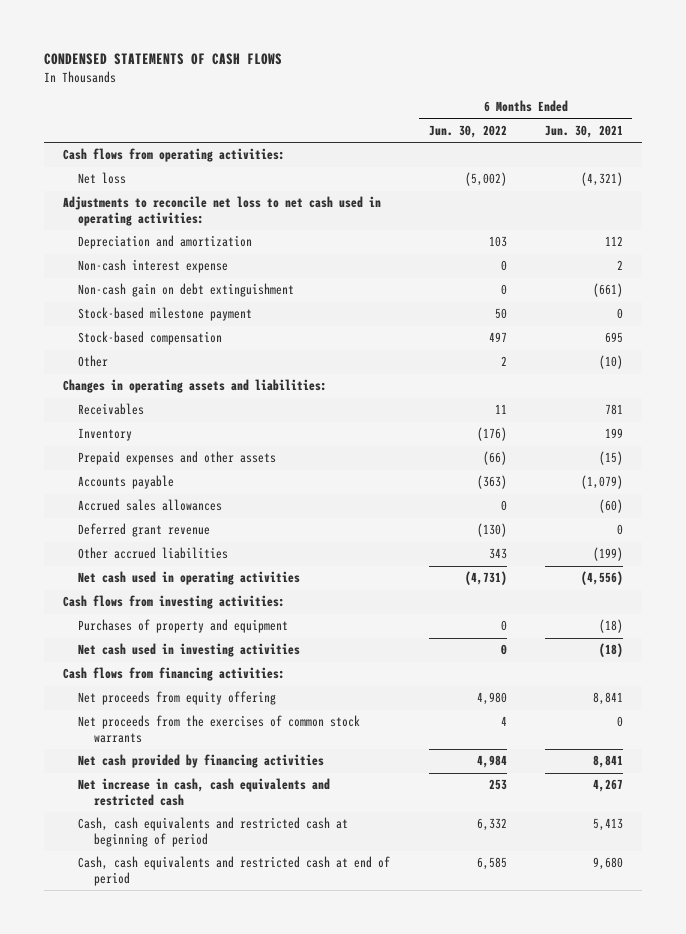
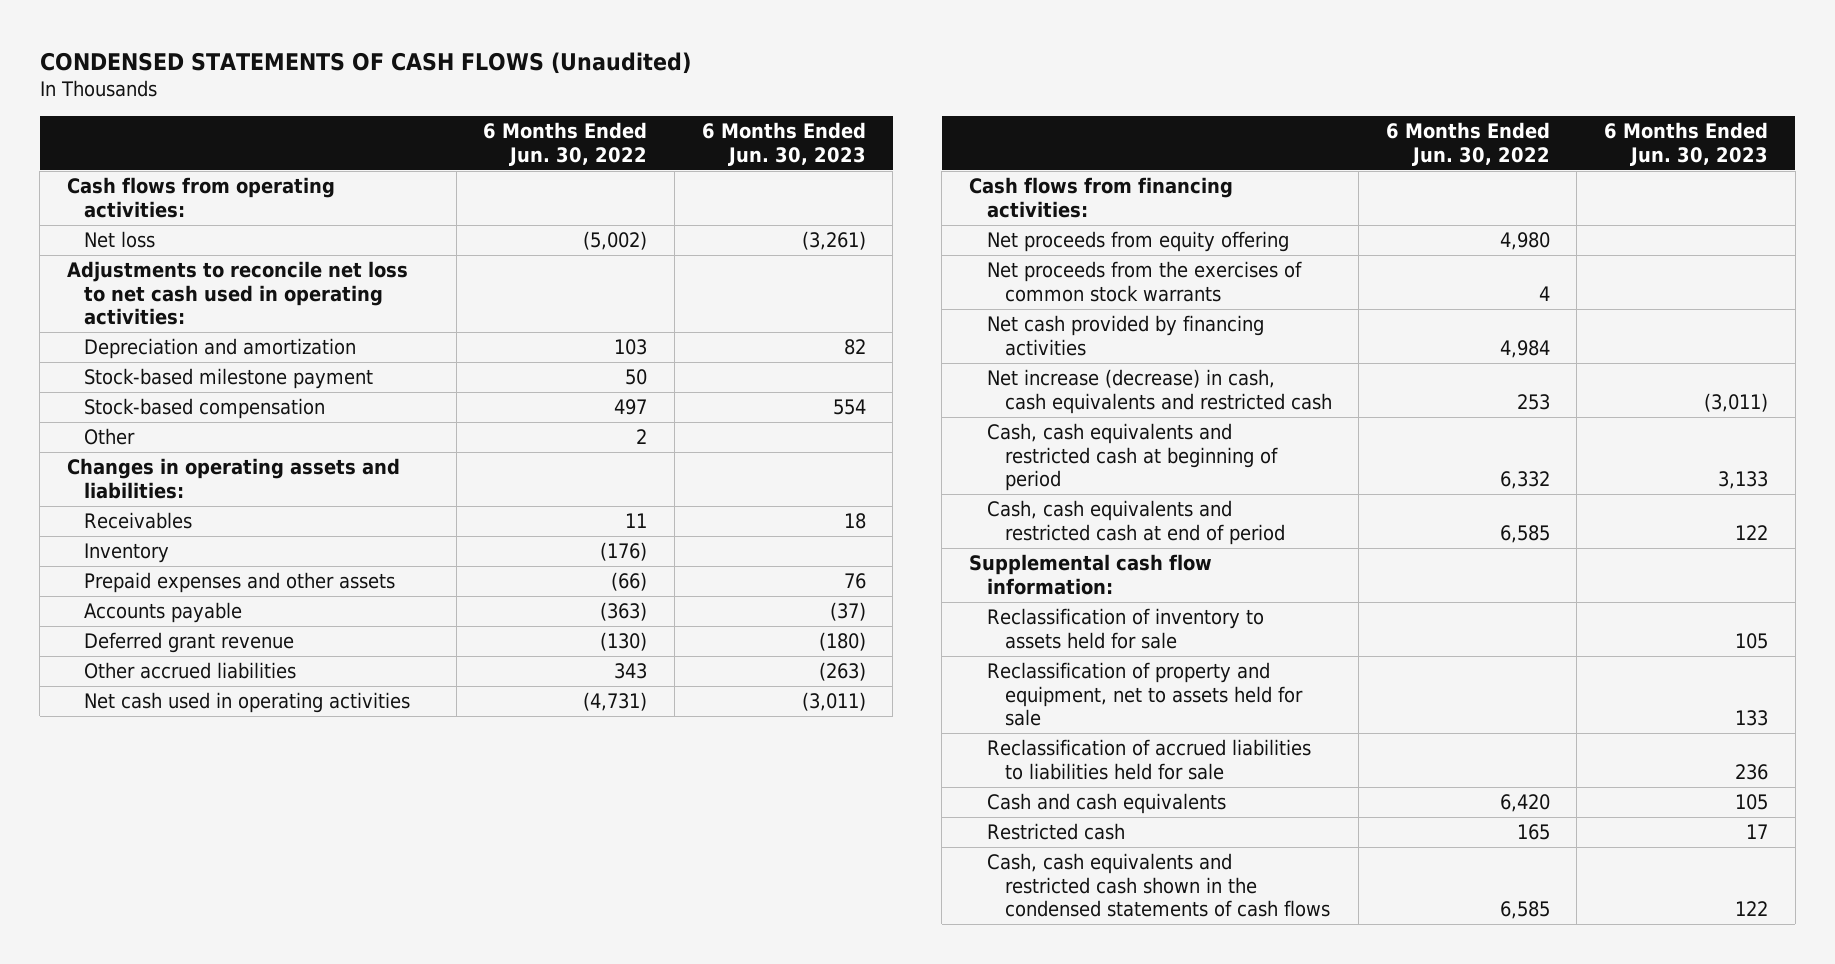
[44,53,283,66] CONDENSED STATEMENTS OF CASH FLOWS -> [39,52,691,75] CONDENSED STATEMENTS OF CASH FLOWS (Unaudited)
[544,125,623,139] Jun. 30, 2021 -> none
none -> [701,122,866,166] 6 Months Ended Jun. 30, 2023
[78,259,229,274] Non-cash interest expense -> none
[78,283,295,298] Non-cash gain on debt extinguishment -> none
[78,499,223,512] Accrued sales allowances -> none
[63,595,286,610] Cash flows from investing activities: -> none
[78,619,289,634] Purchases of property and equipment -> none
[78,643,301,658] Net cash used in investing activities -> none
[78,778,331,806] Net increase in cash, cash equivalents and restricted cash -> [986,369,1332,414] Net increase (decrease) in cash, cash equivalents and restricted cash
none -> [969,554,1213,595] Supplemental cash flow information:
none -> [986,608,1264,649] Reclassification of inventory to assets held for sale
none -> [986,662,1303,727] Reclassification of property and equipment, net to assets held for sale
none -> [986,739,1311,780] Reclassification of accrued liabilities to liabilities held for sale
none -> [986,793,1226,815] Cash and cash equivalents
none -> [986,823,1125,841] Restricted cash
none -> [986,853,1330,918] Cash, cash equivalents and restricted cash shown in the condensed statements of cash flows

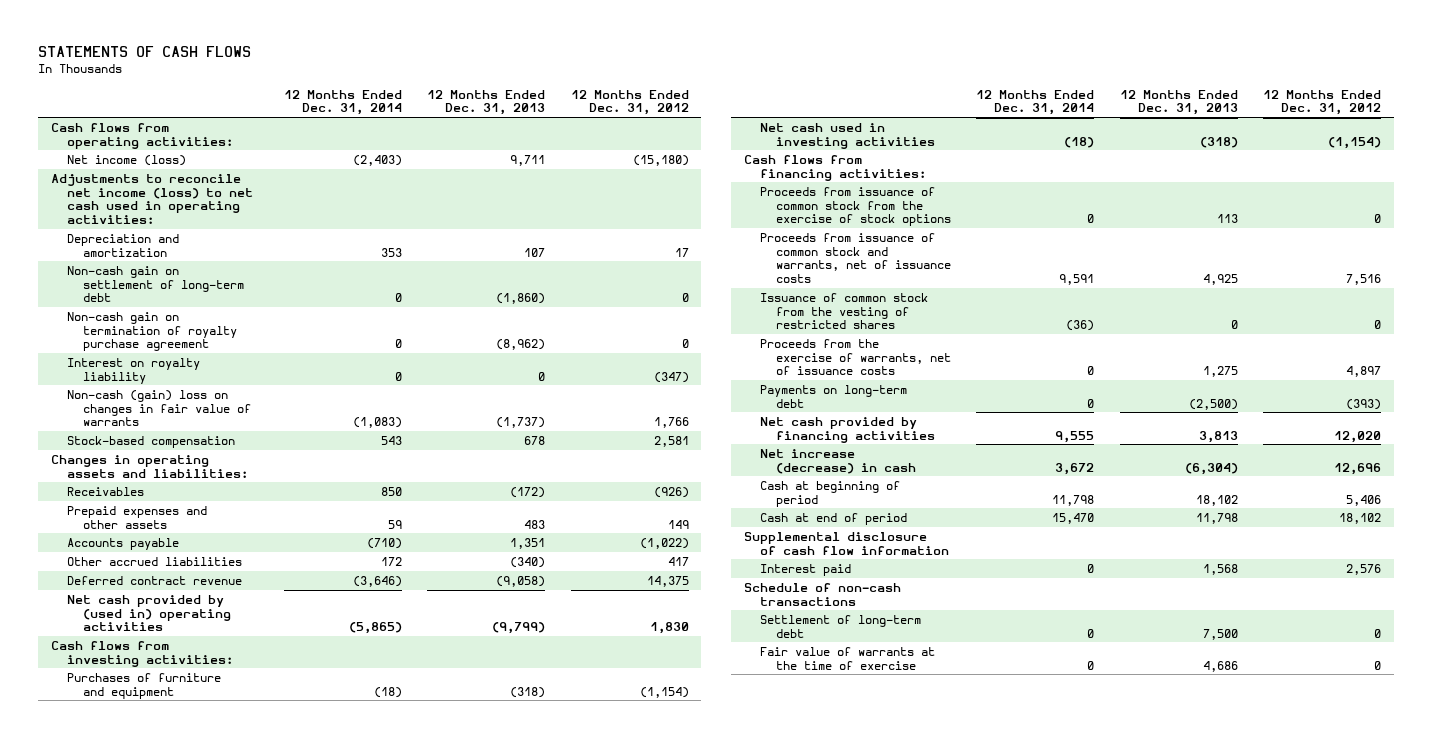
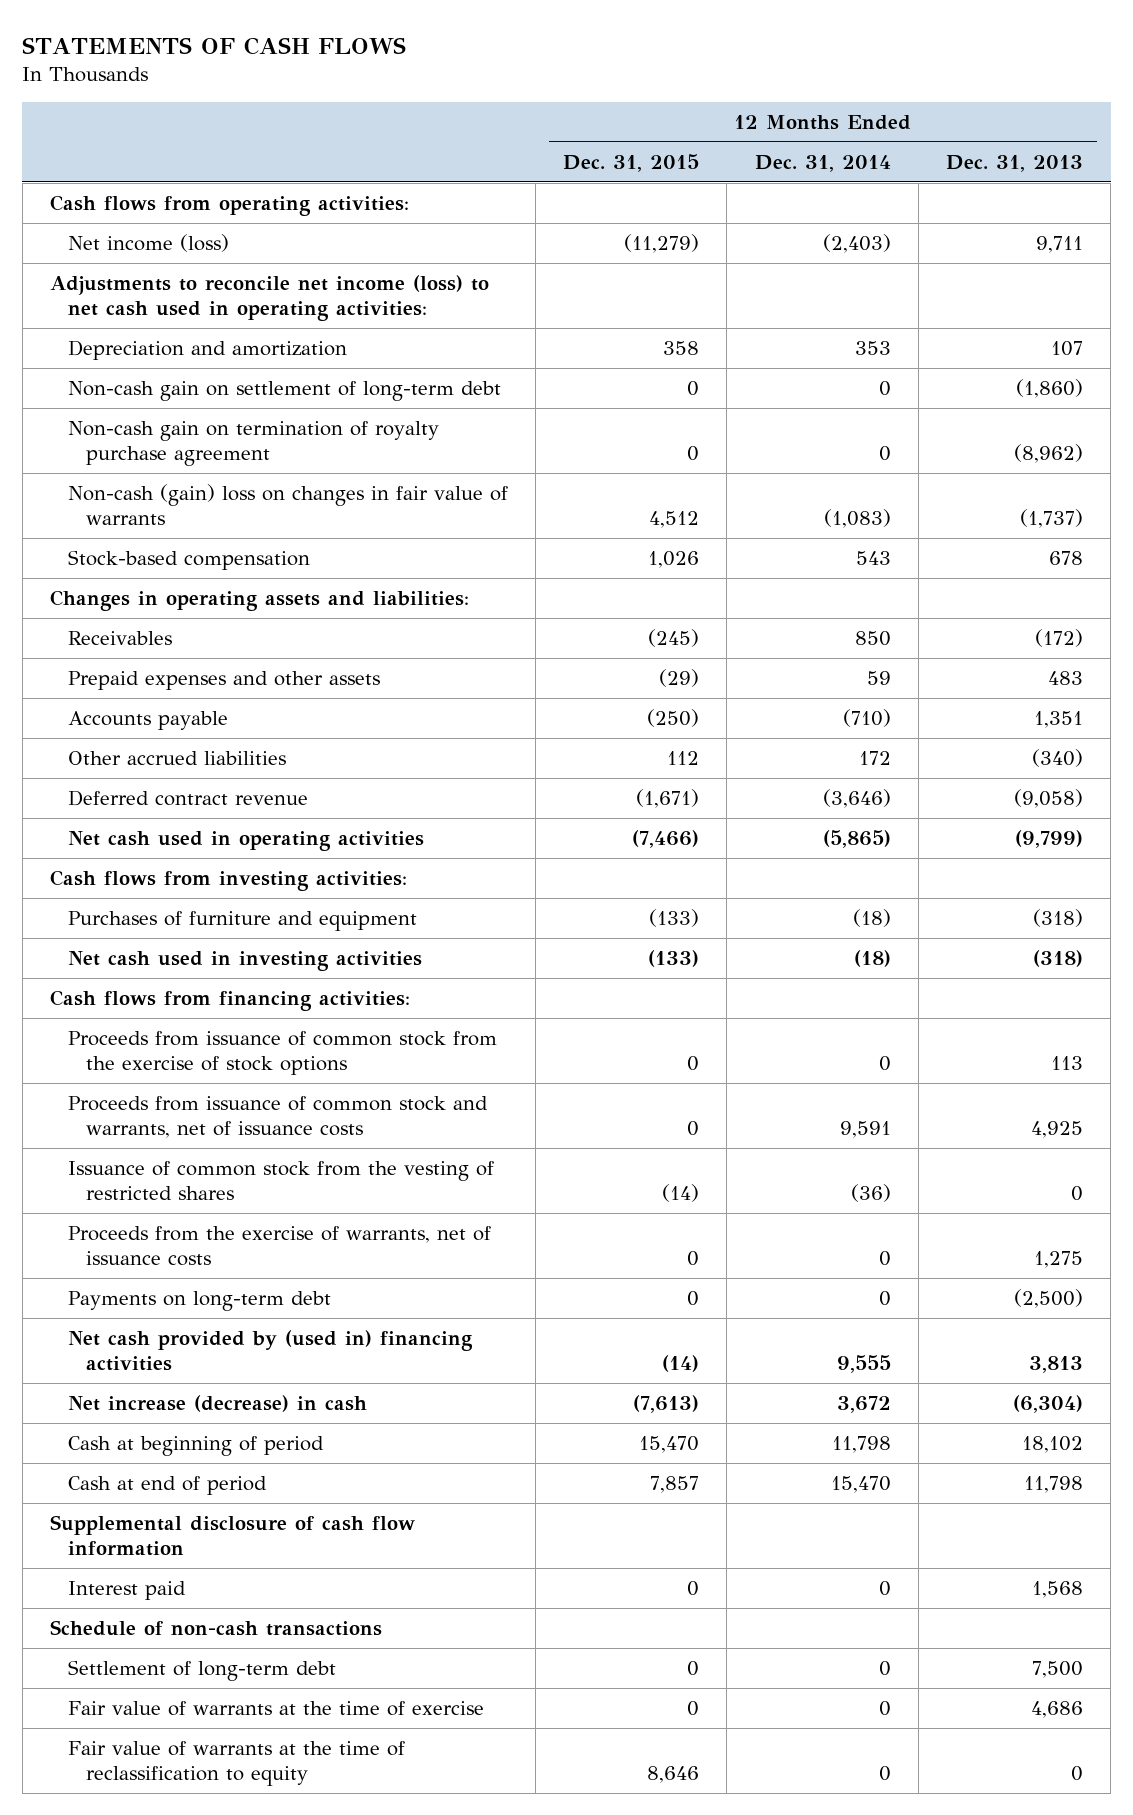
[570,89,689,116] 12 Months Ended Dec. 31, 2012 -> none
none -> [563,153,700,172] Dec. 31, 2015
[67,357,201,384] Interest on royalty liability -> none
[67,594,232,632] Net cash provided by (used in) operating activities -> [67,831,424,852] Net cash used in operating activities
[759,416,935,443] Net cash provided by financing activities -> [67,1330,473,1372] Net cash provided by (used in) financing activities
none -> [67,1741,405,1787] Fair value of warrants at the time of reclassification to equity

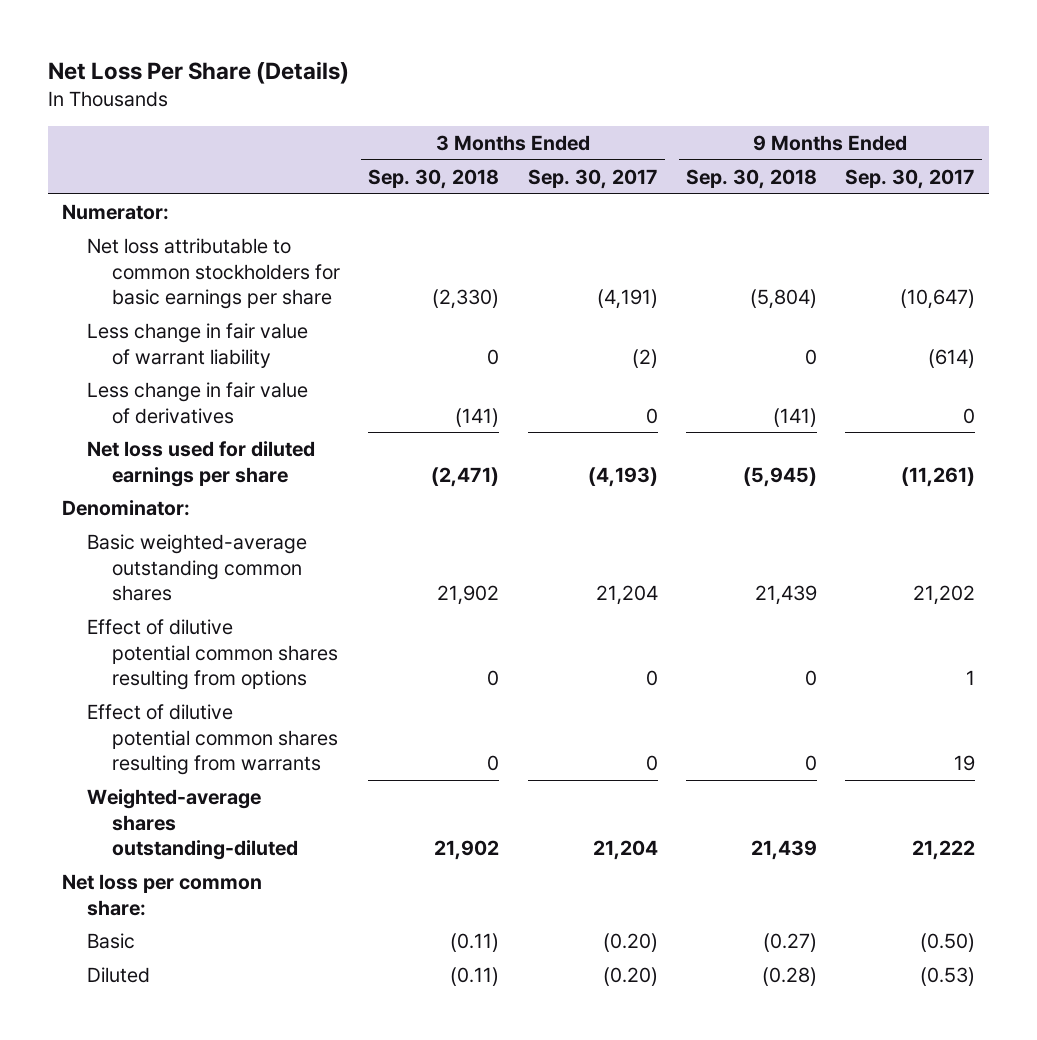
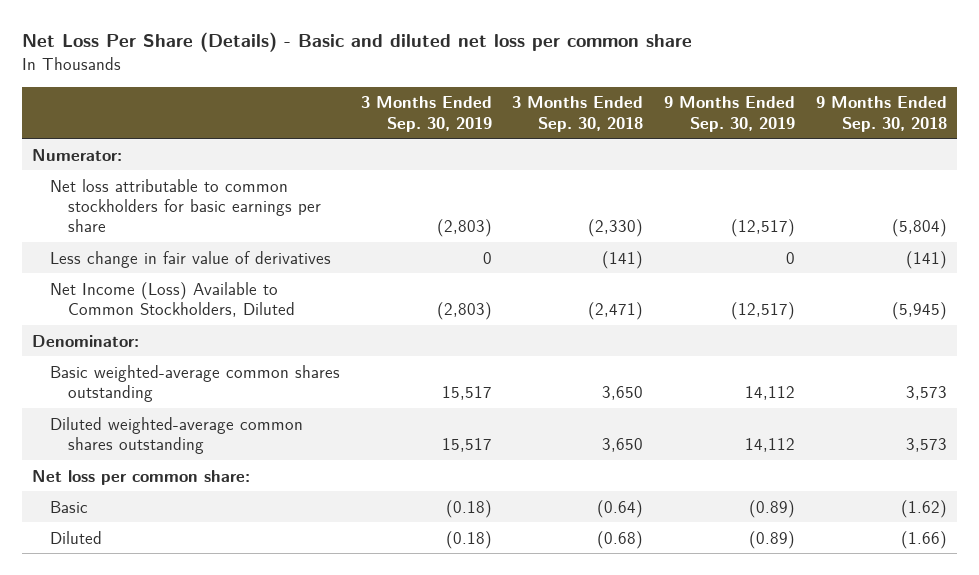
[48,61,350,85] Net Loss Per Share (Details) -> [21,32,692,53] Net Loss Per Share (Details) - Basic and diluted net loss per common share
[527,168,658,189] Sep. 30, 2017 -> none
[845,168,976,189] Sep. 30, 2017 -> none
none -> [360,96,492,132] 3 Months Ended Sep. 30, 2019
none -> [664,96,796,132] 9 Months Ended Sep. 30, 2019
[87,322,309,368] Less change in fair value of warrant liability -> none
[87,440,316,487] Net loss used for diluted earnings per share -> [49,281,295,317] Net Income (Loss) Available to Common Stockholders, Diluted
[87,618,339,691] Effect of dilutive potential common shares resulting from options -> none
[87,703,339,776] Effect of dilutive potential common shares resulting from warrants -> none
[87,533,308,602] Basic weighted-average outstanding common shares -> [49,364,340,402] Basic weighted-average common shares outstanding
[437,585,500,606] 21,902 -> [602,385,644,400] 3,650
[754,585,817,606] 21,439 -> [905,385,947,400] 3,573
[87,788,299,861] Weighted-average shares outstanding-diluted -> [49,416,303,454] Diluted weighted-average common shares outstanding
[434,840,500,861] 21,902 -> [602,437,644,452] 3,650
[750,840,817,861] 21,439 -> [905,437,947,452] 3,573
[450,932,500,952] (0.11) -> [597,499,644,518] (0.64)
[762,932,817,952] (0.27) -> [900,499,947,518] (1.62)
[450,966,500,986] (0.11) -> [597,530,644,549] (0.68)
[761,966,817,986] (0.28) -> [900,530,947,549] (1.66)

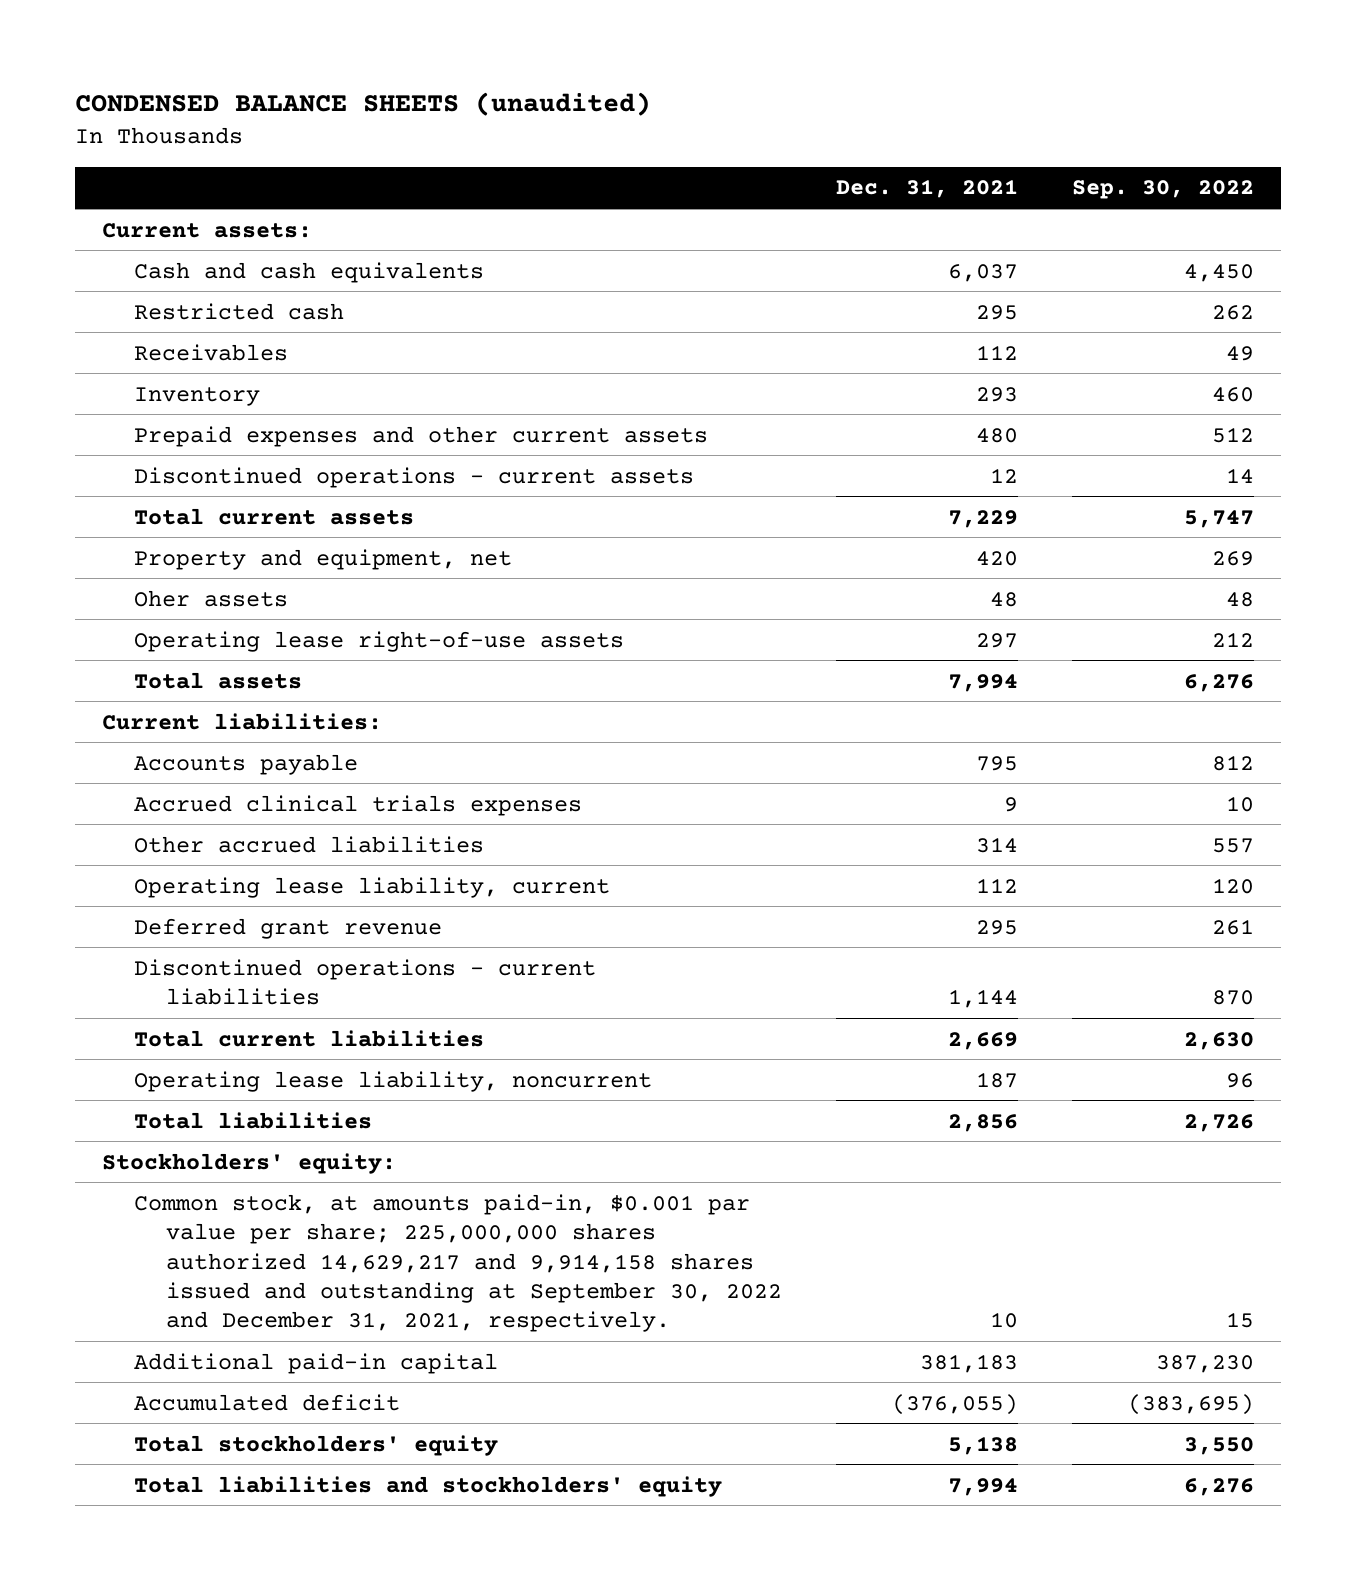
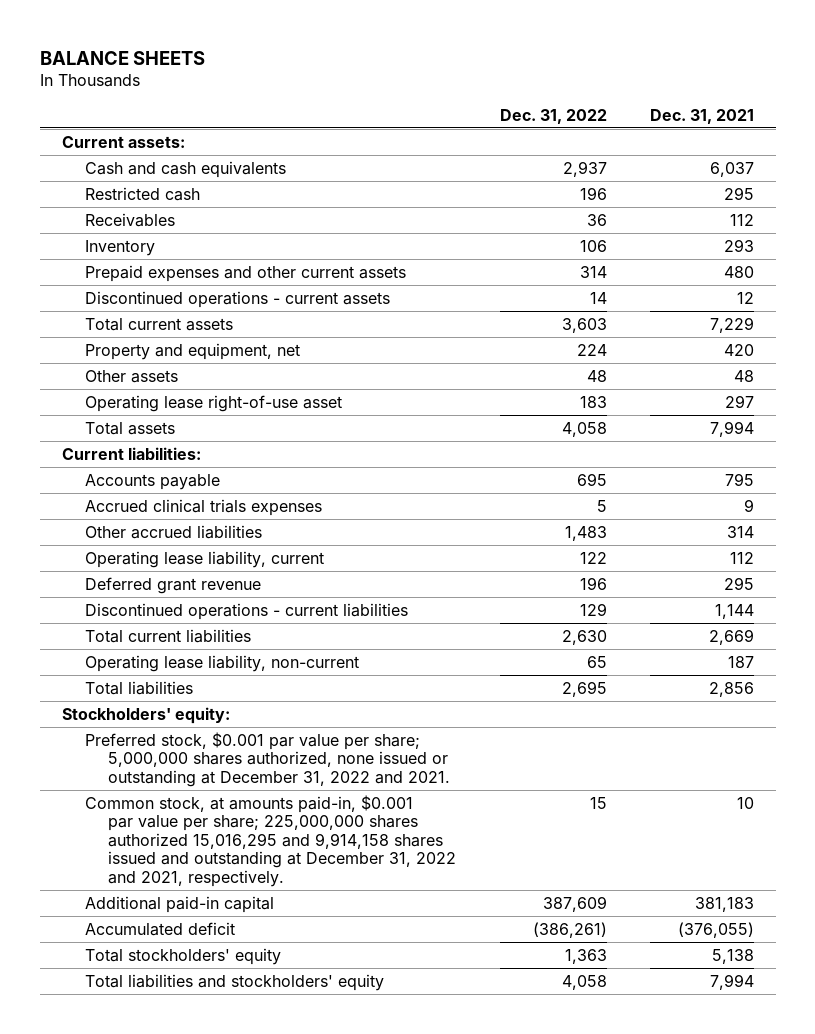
[74,92,651,117] CONDENSED BALANCE SHEETS (unaudited) -> [39,50,205,65] BALANCE SHEETS
[1071,180,1254,200] Sep. 30, 2022 -> none
none -> [499,108,607,124] Dec. 31, 2022
[133,589,288,607] Oher assets -> [84,369,178,383] Other assets
[133,630,624,652] Operating lease right-of-use assets -> [84,394,342,412] Operating lease right-of-use asset
[133,1070,652,1092] Operating lease liability, noncurrent -> [84,654,359,672] Operating lease liability, non-current
none -> [84,731,451,787] Preferred stock, $0.001 par value per share; 5,000,000 shares authorized, none issued or outstanding at December 31, 2022 and 2021.
[133,1193,782,1333] Common stock, at amounts paid-in, $0.001 par value per share; 225,000,000 shares authorized 14,629,217 and 9,914,158 shares issued and outstanding at September 30, 2022 and December 31, 2021, respectively. -> [84,794,457,888] Common stock, at amounts paid-in, $0.001 par value per share; 225,000,000 shares authorized 15,016,295 and 9,914,158 shares issued and outstanding at December 31, 2022 and 2021, respectively.

